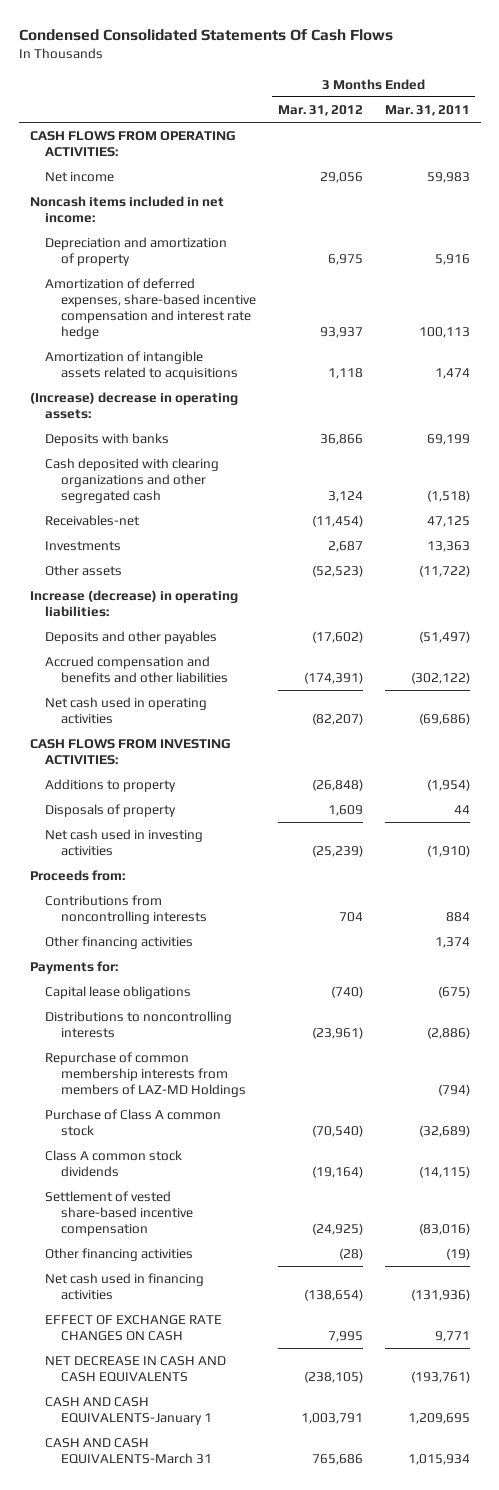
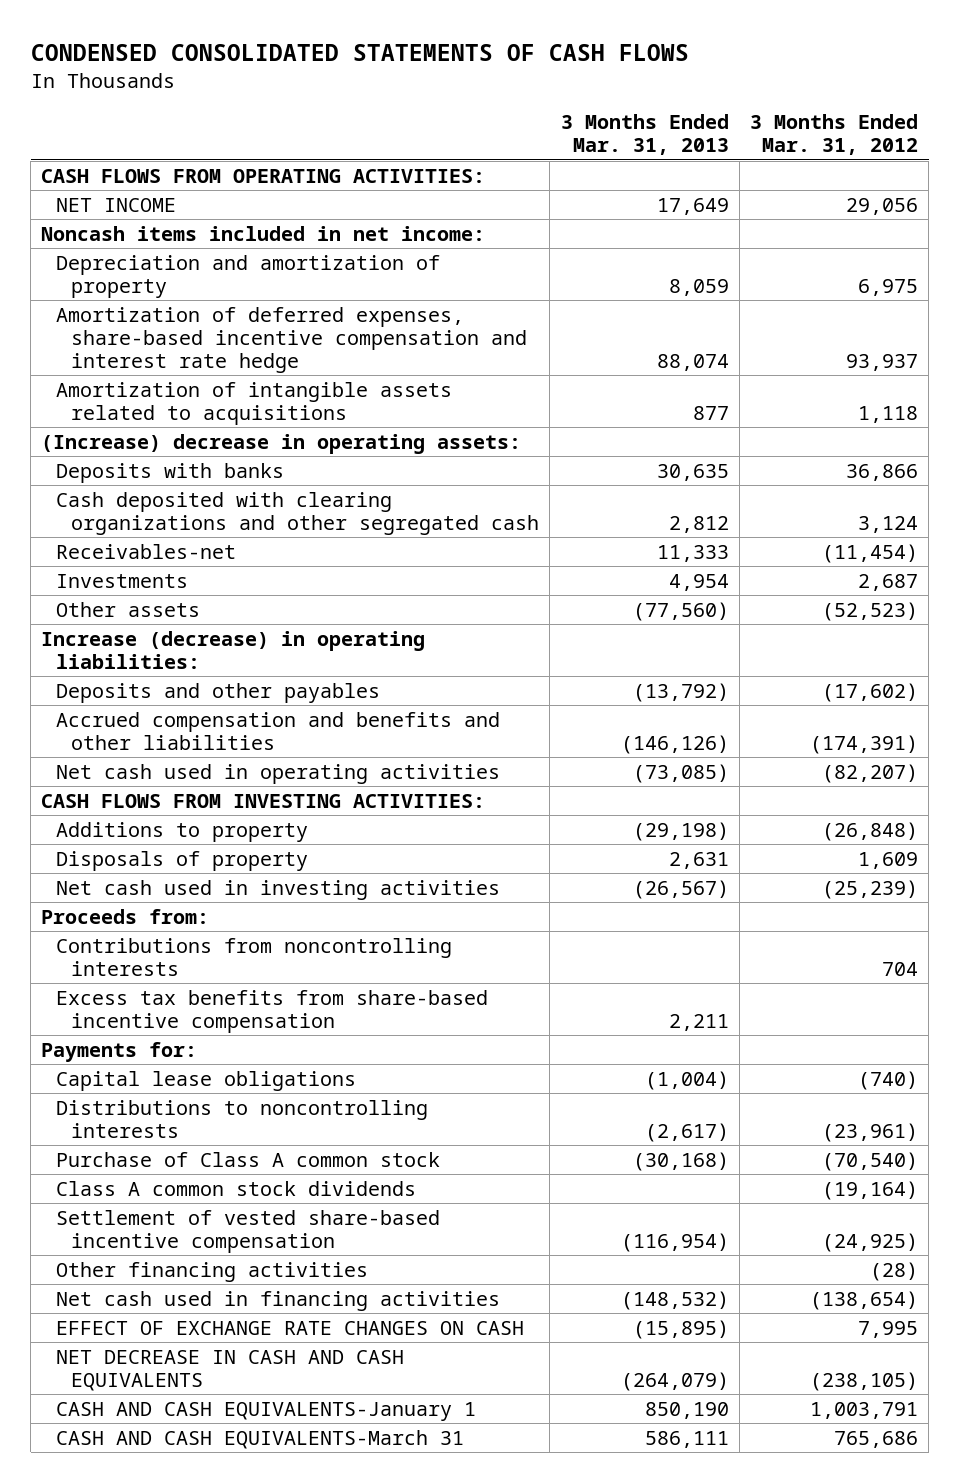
[18,28,393,41] Condensed Consolidated Statements Of Cash Flows -> [30,44,689,62] CONDENSED CONSOLIDATED STATEMENTS OF CASH FLOWS
[384,104,470,116] Mar. 31, 2011 -> none
none -> [560,114,729,156] 3 Months Ended Mar. 31, 2013
[45,171,115,182] Net income -> [56,197,177,212] NET INCOME
[45,935,194,949] Other financing activities -> none
none -> [56,989,489,1033] Excess tax benefits from share-based incentive compensation
[45,1051,247,1097] Repurchase of common membership interests from members of LAZ-MD Holdings -> none

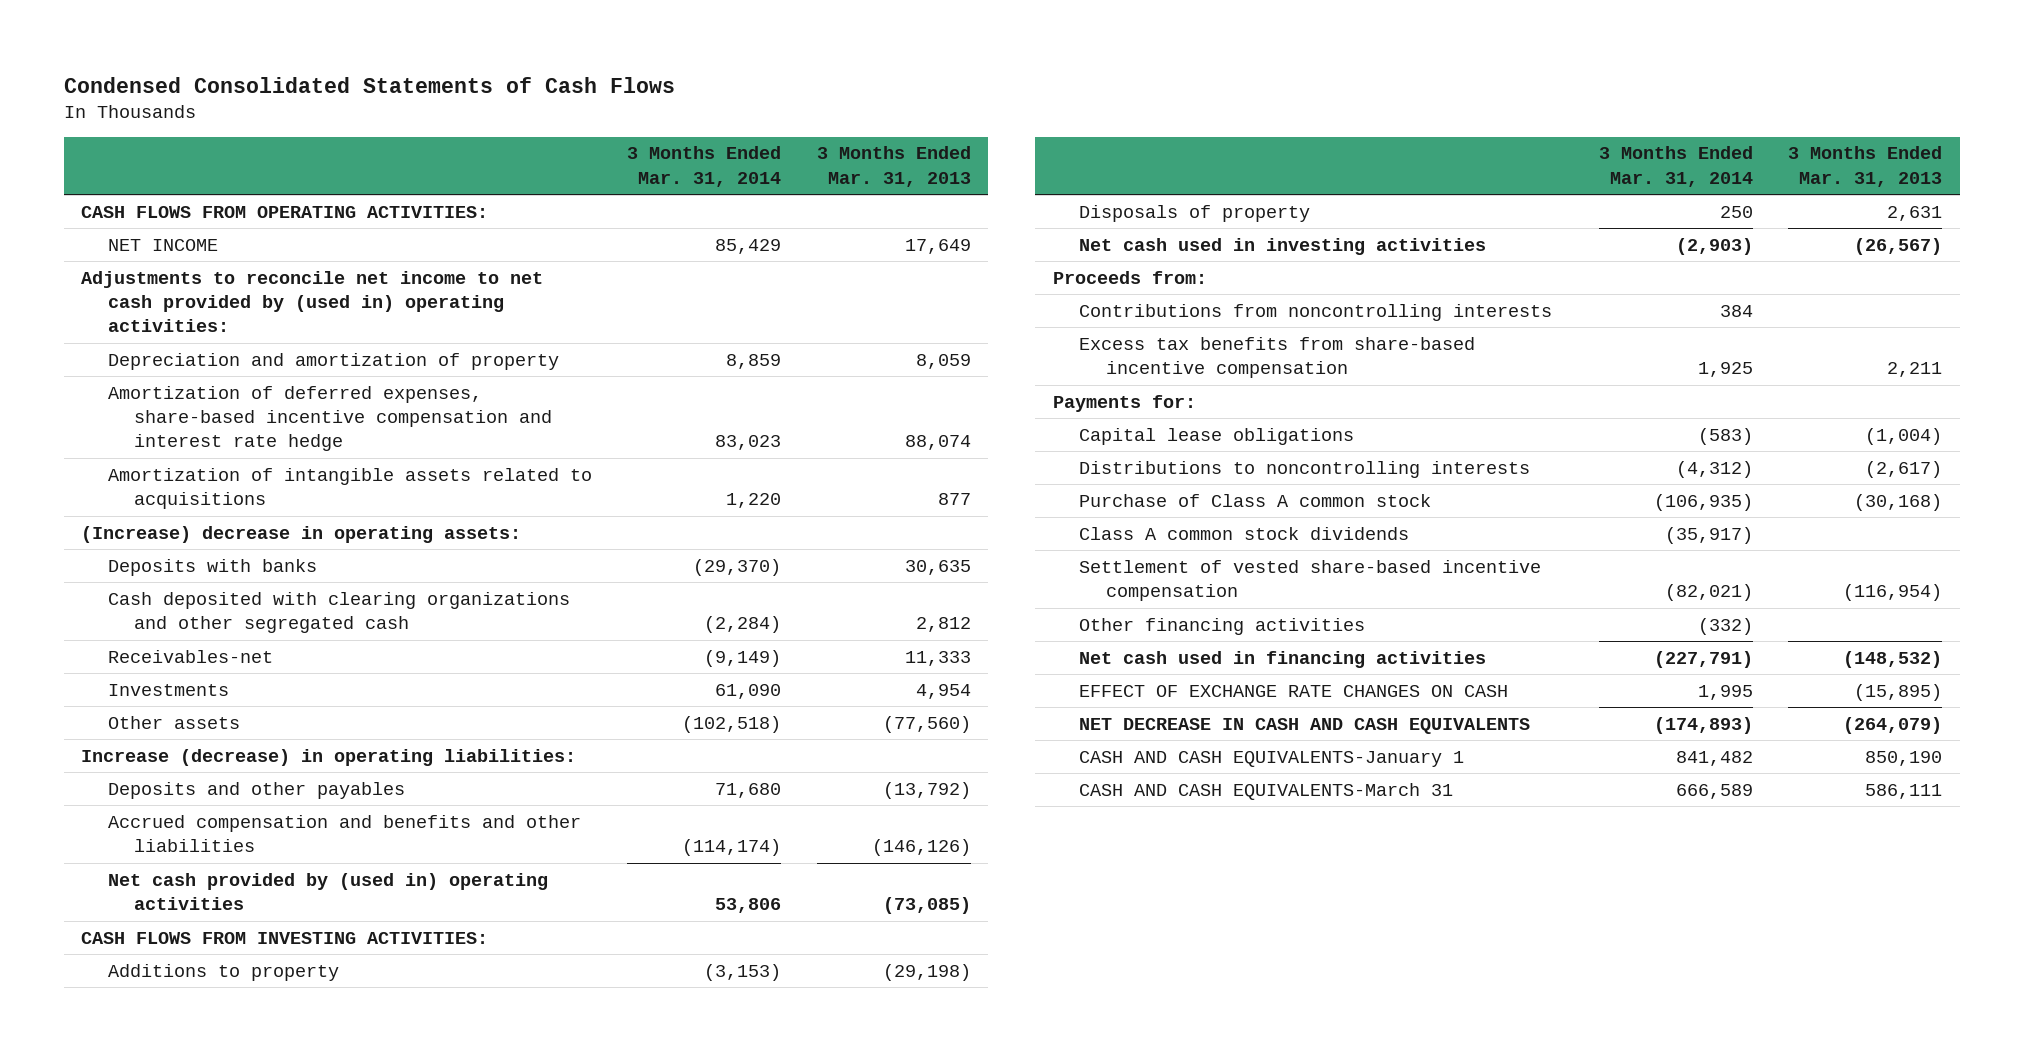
[30,44,689,62] CONDENSED CONSOLIDATED STATEMENTS OF CASH FLOWS -> [63,76,675,93] Condensed Consolidated Statements of Cash Flows
[749,114,918,156] 3 Months Ended Mar. 31, 2012 -> none
none -> [627,146,782,187] 3 Months Ended Mar. 31, 2014
[41,225,486,241] Noncash items included in net income: -> none
none -> [81,270,544,333] Adjustments to reconcile net income to net cash provided by (used in) operating activities:
[56,763,501,784] Net cash used in operating activities -> [107,872,548,911] Net cash provided by (used in) operating activities

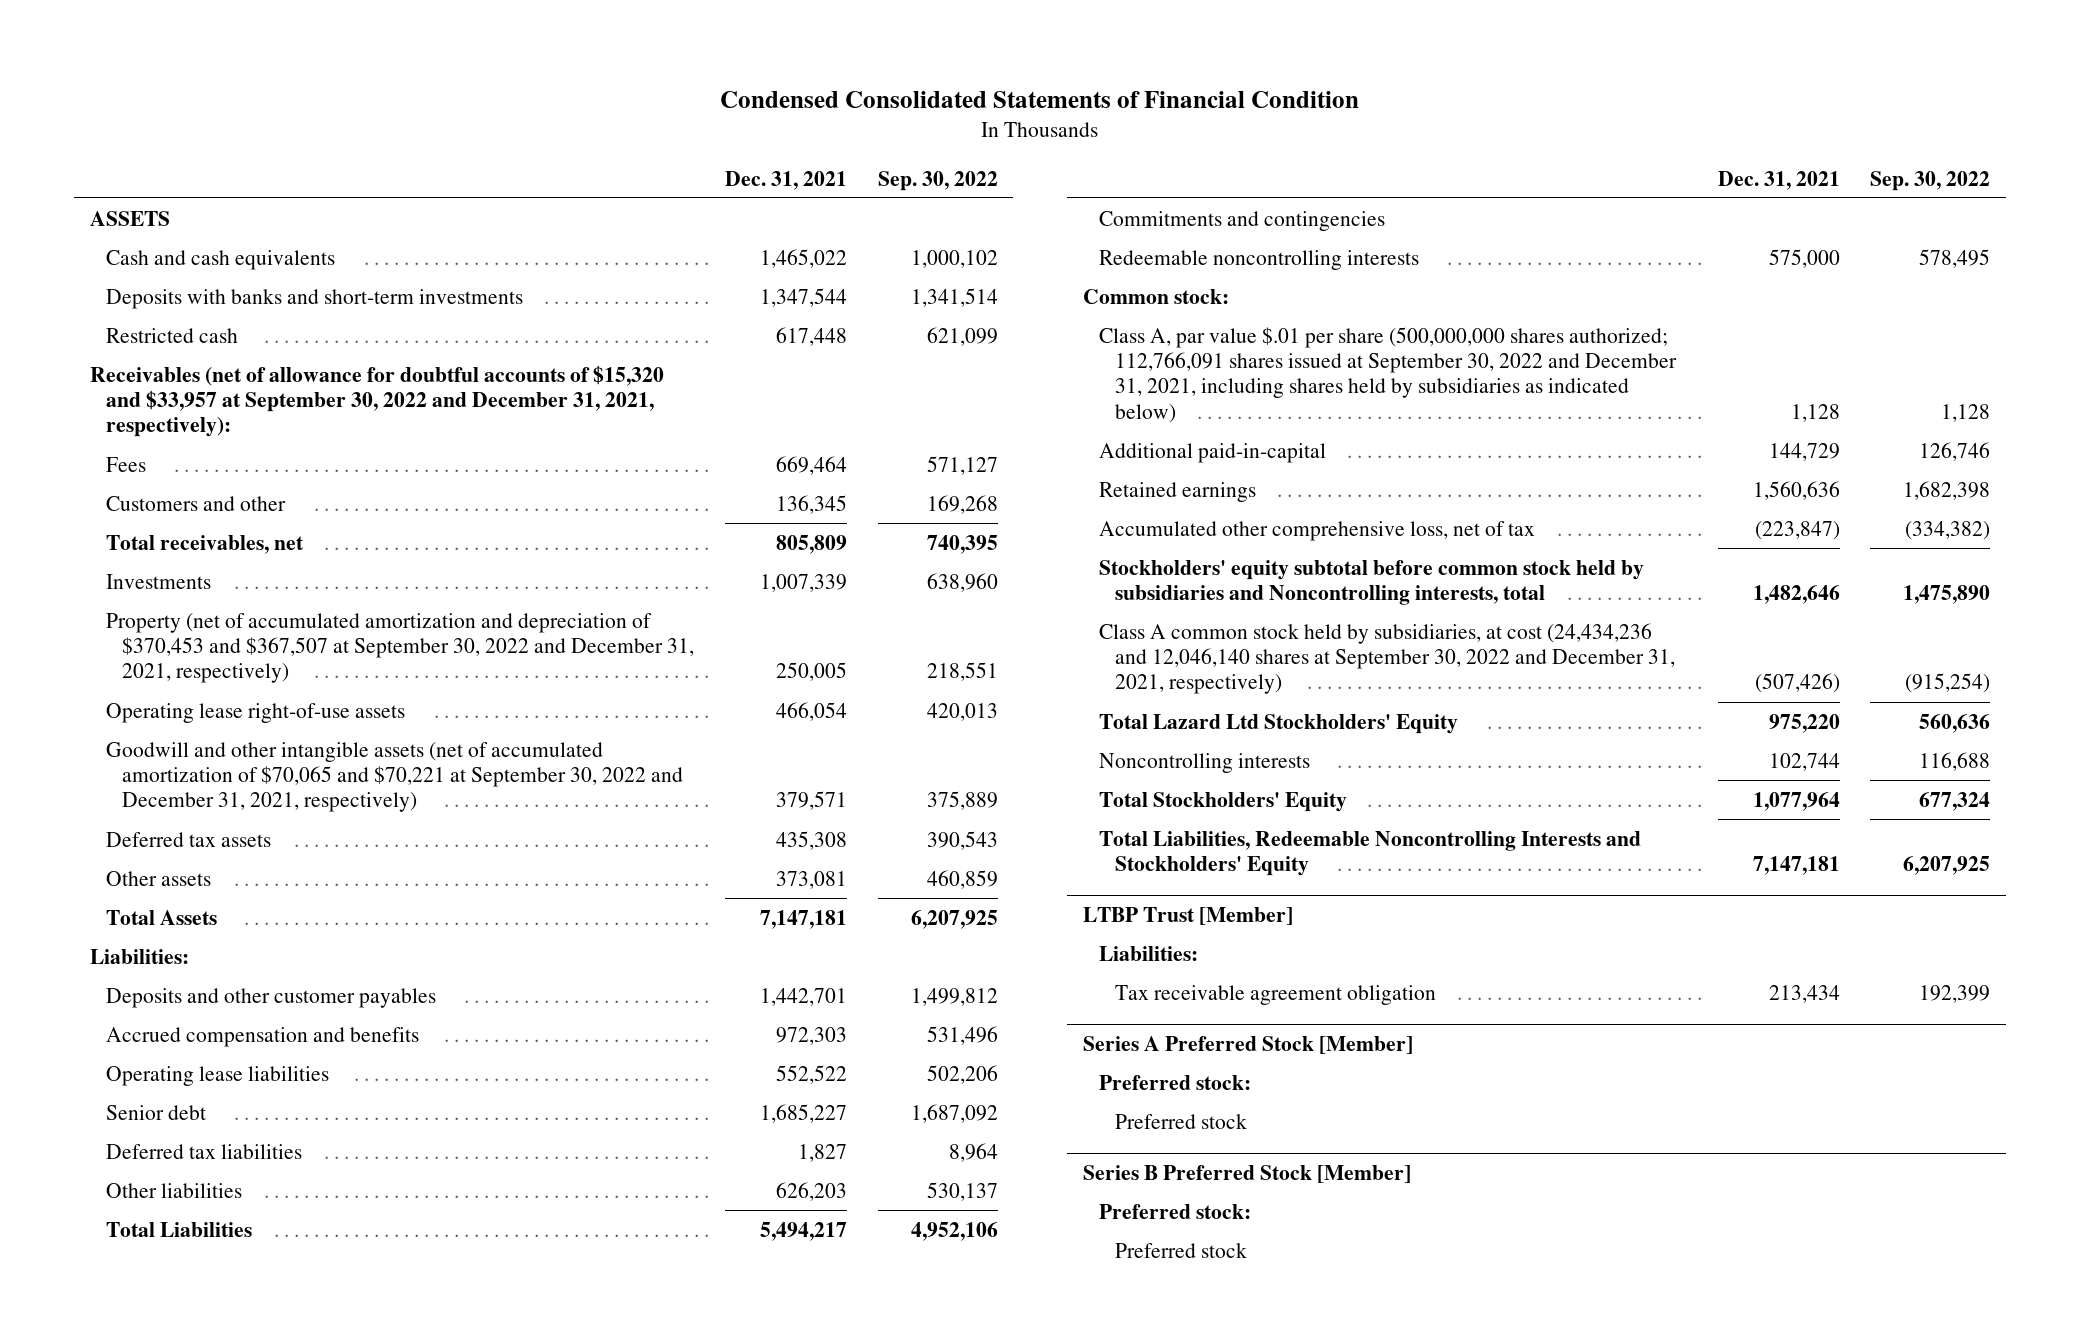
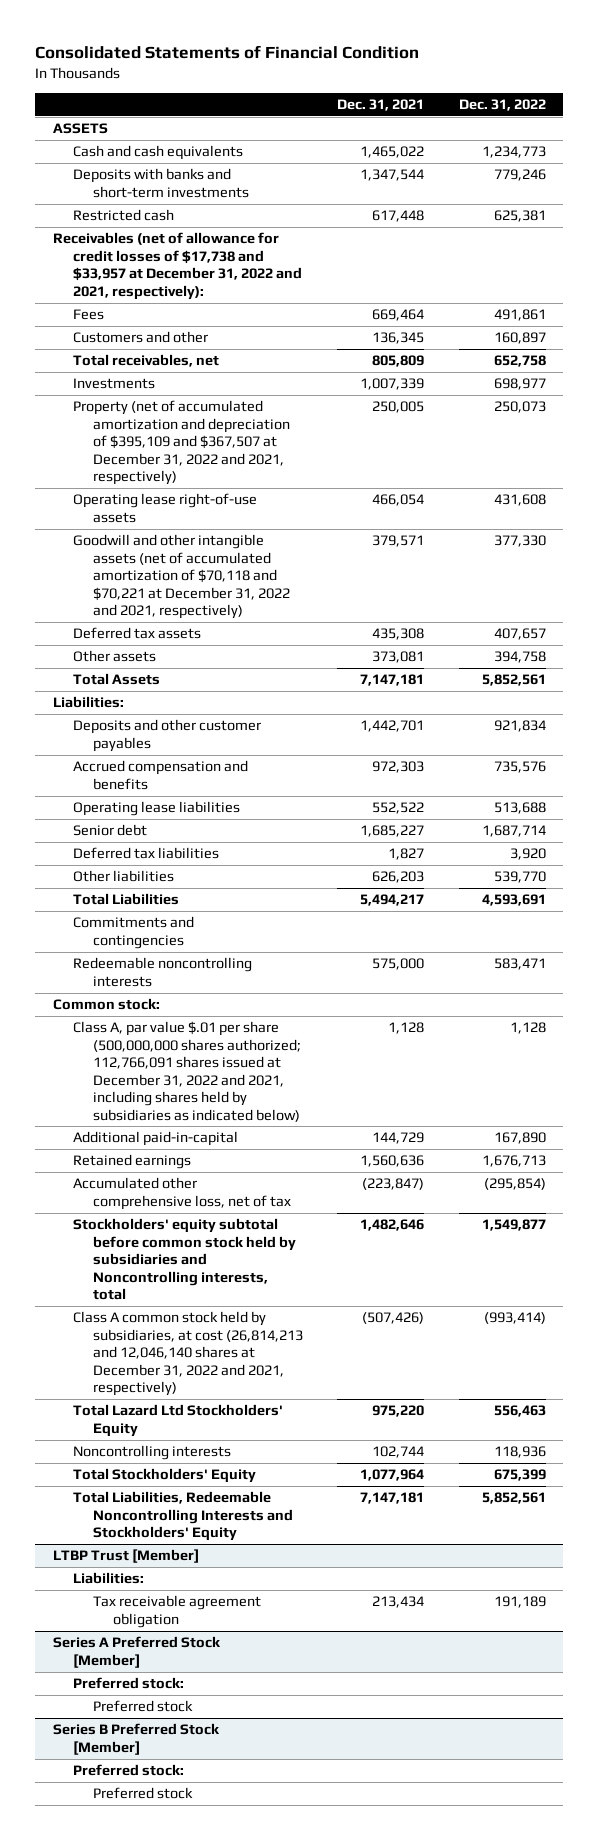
[720,91,1360,109] Condensed Consolidated Statements of Financial Condition -> [35,45,420,60] Consolidated Statements of Financial Condition
[877,170,998,191] Sep. 30, 2022 -> none
none -> [458,98,546,111] Dec. 31, 2022
[89,364,664,438] Receivables (net of allowance for doubtful accounts of $15,320 and $33,957 at September 30, 2022 and December 31, 2021, respectively): -> [52,232,302,300] Receivables (net of allowance for credit losses of $17,738 and $33,957 at December 31, 2022 and 2021, respectively):
[105,612,694,684] Property (net of accumulated amortization and depreciation of $370,453 and $367,507 at September 30, 2022 and December 31, 2021, respectively) -> [72,400,291,486] Property (net of accumulated amortization and depreciation of $395,109 and $367,507 at December 31, 2022 and 2021, respectively)
[105,741,683,813] Goodwill and other intangible assets (net of accumulated amortization of $70,065 and $70,221 at September 30, 2022 and December 31, 2021, respectively) -> [72,534,291,620] Goodwill and other intangible assets (net of accumulated amortization of $70,118 and $70,221 at December 31, 2022 and 2021, respectively)
[1098,326,1677,423] Class A, par value $.01 per share (500,000,000 shares authorized; 112,766,091 shares issued at September 30, 2022 and December 31, 2021, including shares held by subsidiaries as indicated below) -> [72,1021,302,1122] Class A, par value $.01 per share (500,000,000 shares authorized; 112,766,091 shares issued at December 31, 2022 and 2021, including shares held by subsidiaries as indicated below)
[1098,622,1675,695] Class A common stock held by subsidiaries, at cost (24,434,236 and 12,046,140 shares at September 30, 2022 and December 31, 2021, respectively) -> [72,1311,304,1397] Class A common stock held by subsidiaries, at cost (26,814,213 and 12,046,140 shares at December 31, 2022 and 2021, respectively)

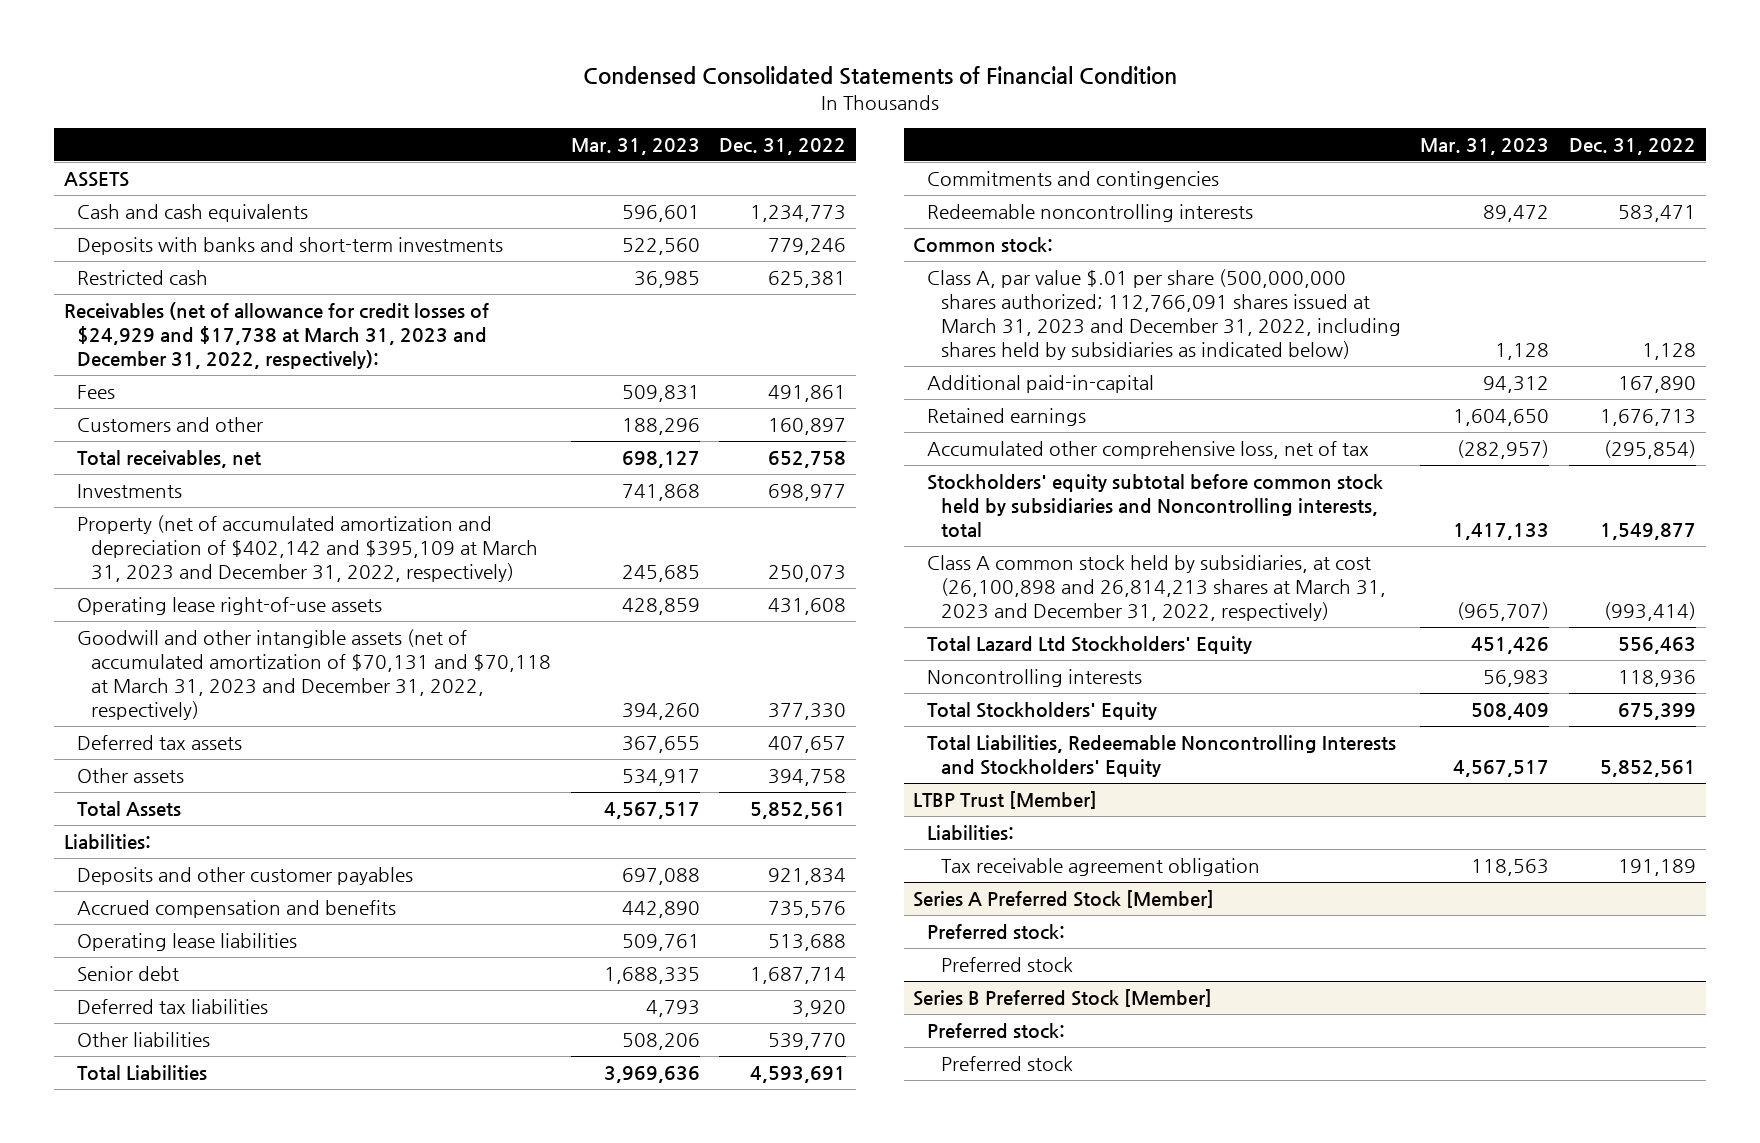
[35,45,420,60] Consolidated Statements of Financial Condition -> [582,66,1177,86] Condensed Consolidated Statements of Financial Condition
[337,98,425,111] Dec. 31, 2021 -> none
none -> [570,138,700,156] Mar. 31, 2023
[52,232,302,300] Receivables (net of allowance for credit losses of $17,738 and $33,957 at December 31, 2022 and 2021, respectively): -> [63,301,489,370] Receivables (net of allowance for credit losses of $24,929 and $17,738 at March 31, 2023 and December 31, 2022, respectively):
[72,400,291,486] Property (net of accumulated amortization and depreciation of $395,109 and $367,507 at December 31, 2022 and 2021, respectively) -> [77,514,538,583] Property (net of accumulated amortization and depreciation of $402,142 and $395,109 at March 31, 2023 and December 31, 2022, respectively)
[72,534,291,620] Goodwill and other intangible assets (net of accumulated amortization of $70,118 and $70,221 at December 31, 2022 and 2021, respectively) -> [77,628,551,721] Goodwill and other intangible assets (net of accumulated amortization of $70,131 and $70,118 at March 31, 2023 and December 31, 2022, respectively)
[72,1021,302,1122] Class A, par value $.01 per share (500,000,000 shares authorized; 112,766,091 shares issued at December 31, 2022 and 2021, including shares held by subsidiaries as indicated below) -> [927,268,1401,361] Class A, par value $.01 per share (500,000,000 shares authorized; 112,766,091 shares issued at March 31, 2023 and December 31, 2022, including shares held by subsidiaries as indicated below)
[72,1311,304,1397] Class A common stock held by subsidiaries, at cost (26,814,213 and 12,046,140 shares at December 31, 2022 and 2021, respectively) -> [927,554,1386,622] Class A common stock held by subsidiaries, at cost (26,100,898 and 26,814,213 shares at March 31, 2023 and December 31, 2022, respectively)

